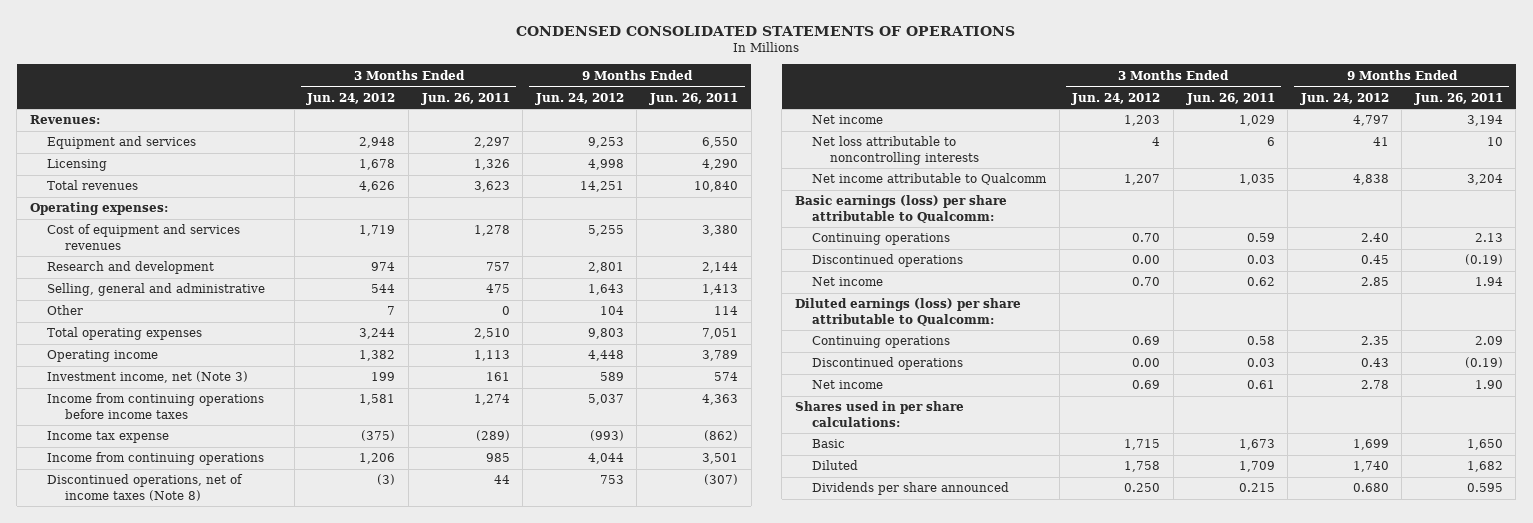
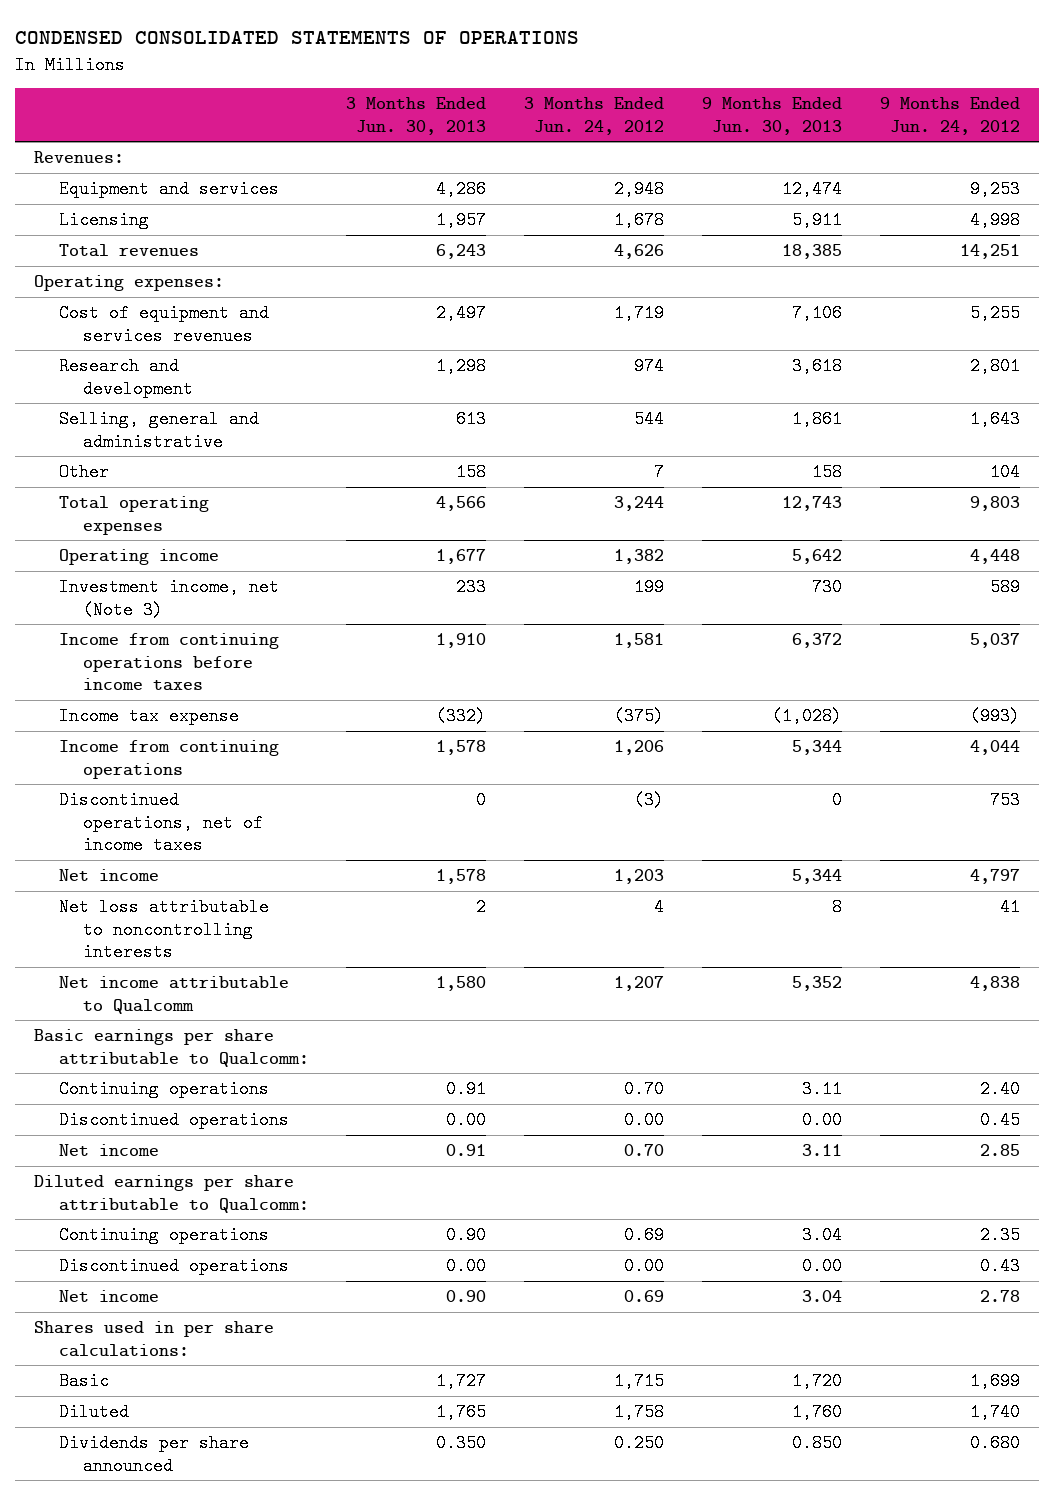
[420,92,510,105] Jun. 26, 2011 -> none
[648,92,738,105] Jun. 26, 2011 -> none
none -> [346,97,487,135] 3 Months Ended Jun. 30, 2013
none -> [701,97,842,135] 9 Months Ended Jun. 30, 2013
[47,474,244,501] Discontinued operations, net of income taxes (Note 8) -> [58,790,264,855] Discontinued operations, net of income taxes
[794,195,1007,223] Basic earnings (loss) per share attributable to Qualcomm: -> [34,1028,309,1067] Basic earnings per share attributable to Qualcomm:
[794,298,1021,326] Diluted earnings (loss) per share attributable to Qualcomm: -> [34,1174,309,1213] Diluted earnings per share attributable to Qualcomm:

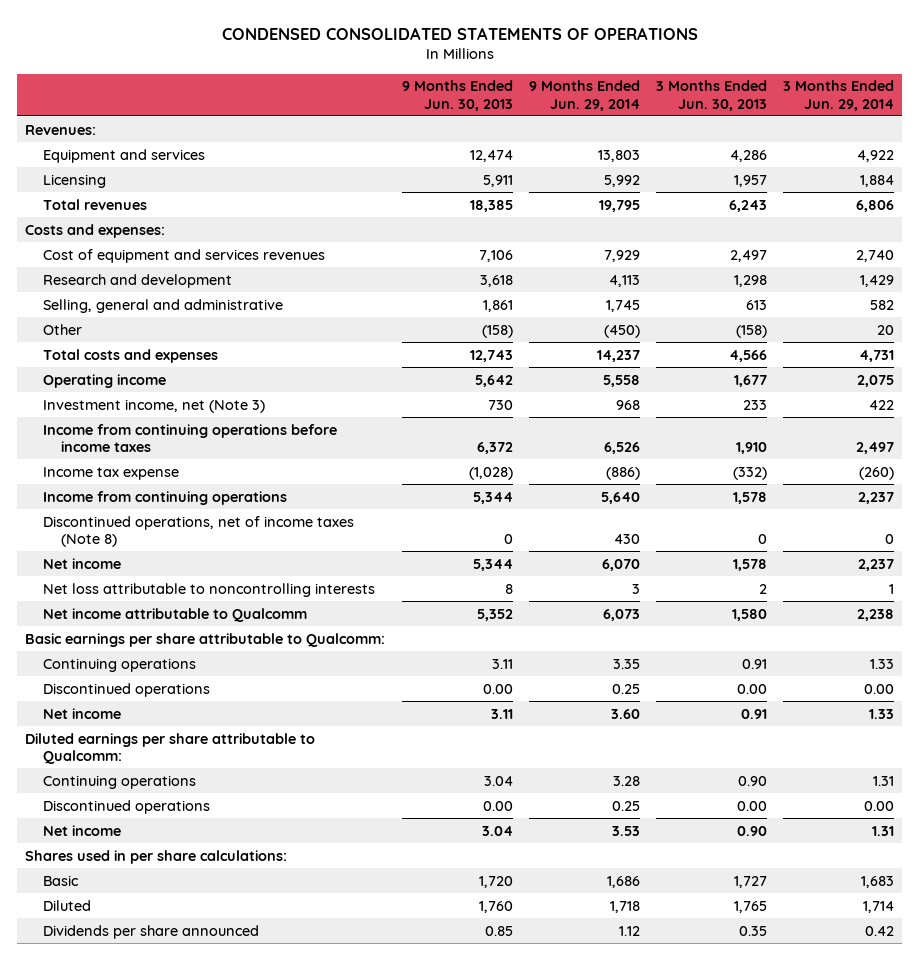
[524,97,665,135] 3 Months Ended Jun. 24, 2012 -> none
[879,97,1020,135] 9 Months Ended Jun. 24, 2012 -> none
none -> [528,80,640,111] 9 Months Ended Jun. 29, 2014
none -> [783,80,895,111] 3 Months Ended Jun. 29, 2014
[34,274,225,291] Operating expenses: -> [25,223,166,238] Costs and expenses:
[456,462,487,481] 158 -> [735,324,767,338] (158)
[811,462,842,481] 158 -> [481,324,513,338] (158)
[58,495,209,535] Total operating expenses -> [42,348,218,363] Total costs and expenses
[58,790,264,855] Discontinued operations, net of income taxes -> [42,515,354,547] Discontinued operations, net of income taxes (Note 8)
[436,1433,487,1452] 0.350 -> [738,925,767,936] 0.35
[791,1433,842,1452] 0.850 -> [484,925,513,936] 0.85

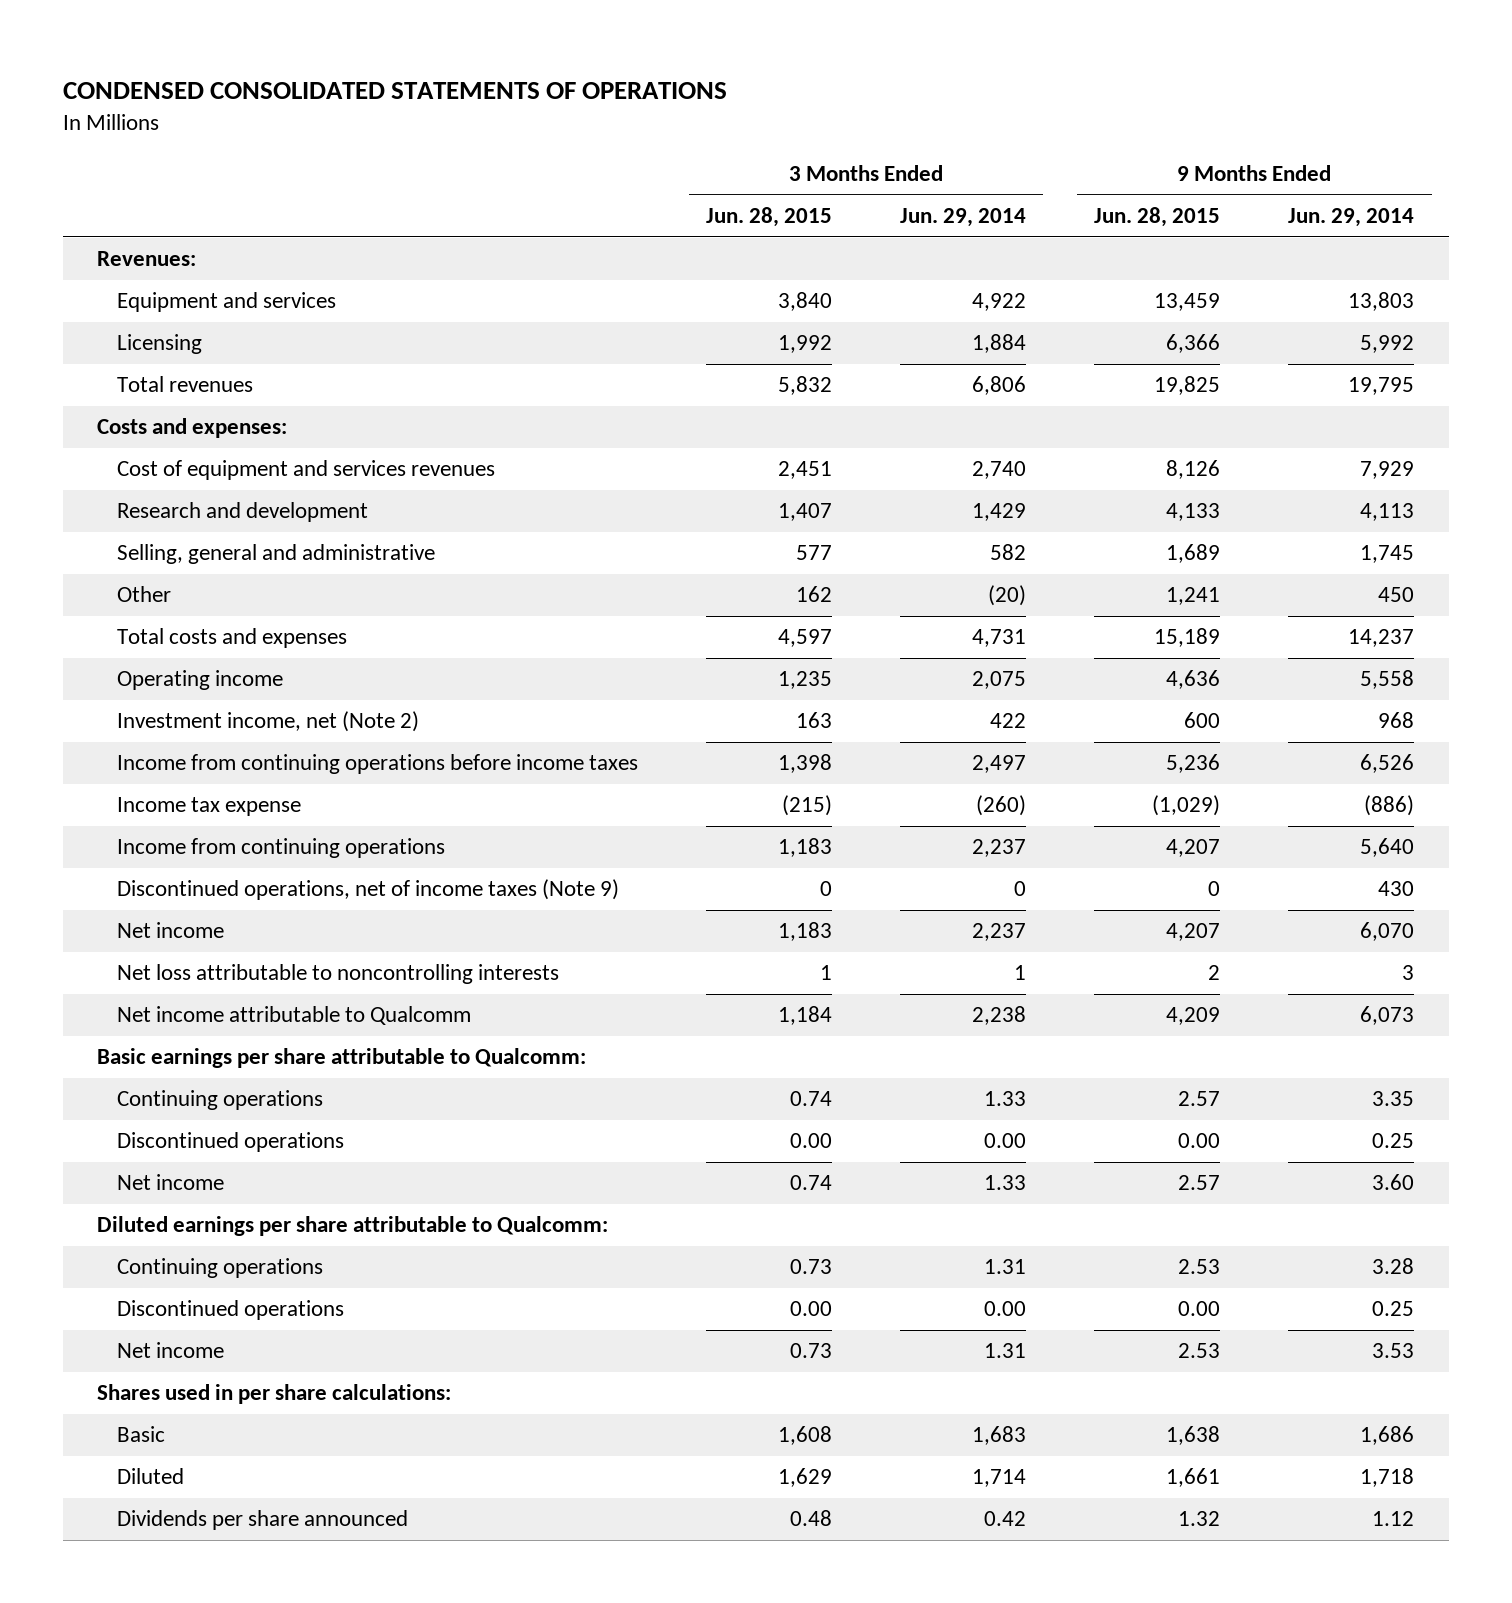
[401,80,513,111] 9 Months Ended Jun. 30, 2013 -> none
[655,80,767,111] 3 Months Ended Jun. 30, 2013 -> none
none -> [706,207,833,228] Jun. 28, 2015
none -> [1094,207,1221,228] Jun. 28, 2015
[603,324,640,338] (450) -> [1378,587,1415,603] 450
[877,324,895,335] 20 -> [988,585,1027,607] (20)
[42,398,265,413] Investment income, net (Note 3) -> [116,711,419,733] Investment income, net (Note 2)
[42,515,354,547] Discontinued operations, net of income taxes (Note 8) -> [116,879,619,901] Discontinued operations, net of income taxes (Note 9)

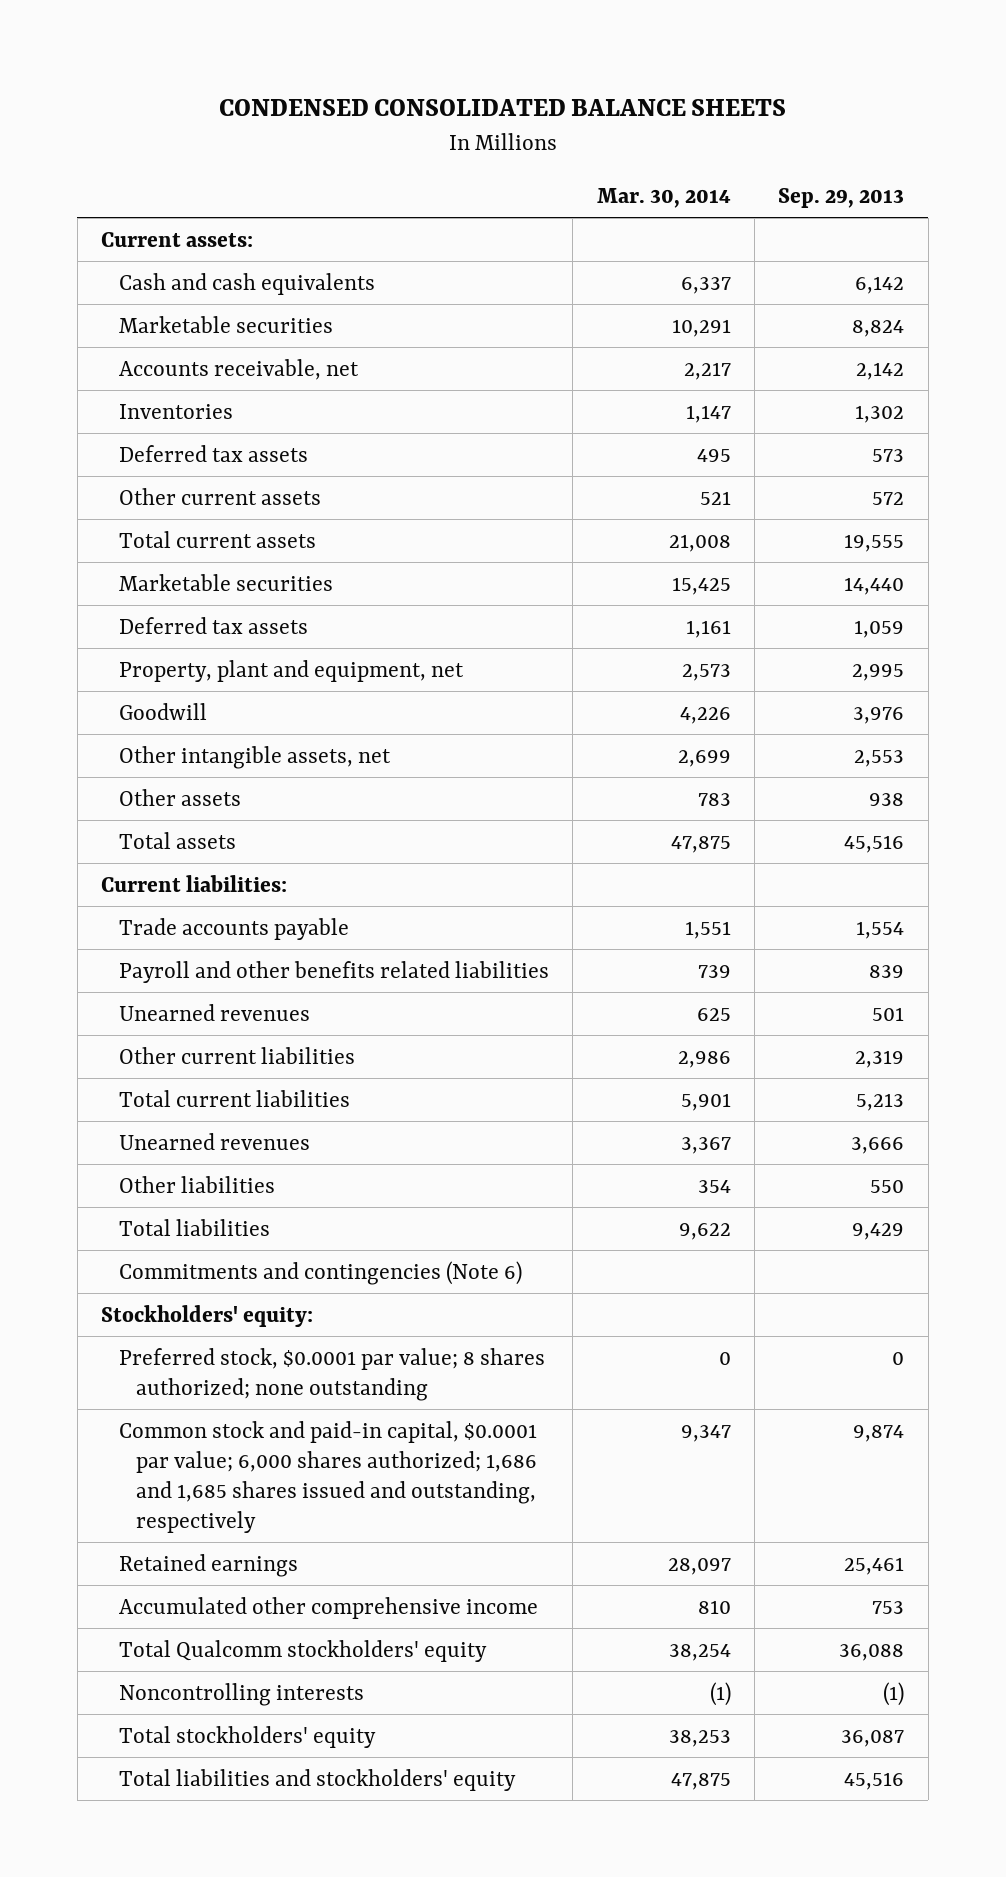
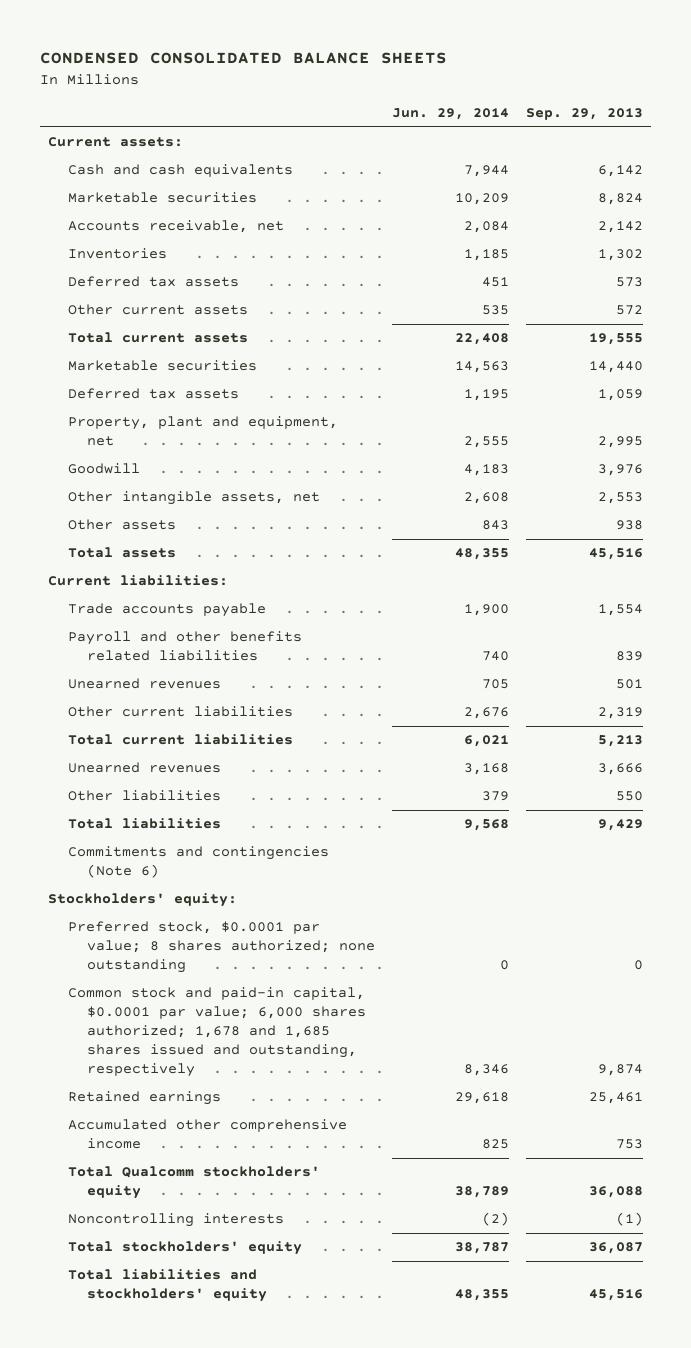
[596,188,731,209] Mar. 30, 2014 -> none
none -> [391,108,509,121] Jun. 29, 2014
[118,1420,538,1533] Common stock and paid-in capital, $0.0001 par value; 6,000 shares authorized; 1,686 and 1,685 shares issued and outstanding, respectively -> [67,987,367,1078] Common stock and paid-in capital, $0.0001 par value; 6,000 shares authorized; 1,678 and 1,685 shares issued and outstanding, respectively

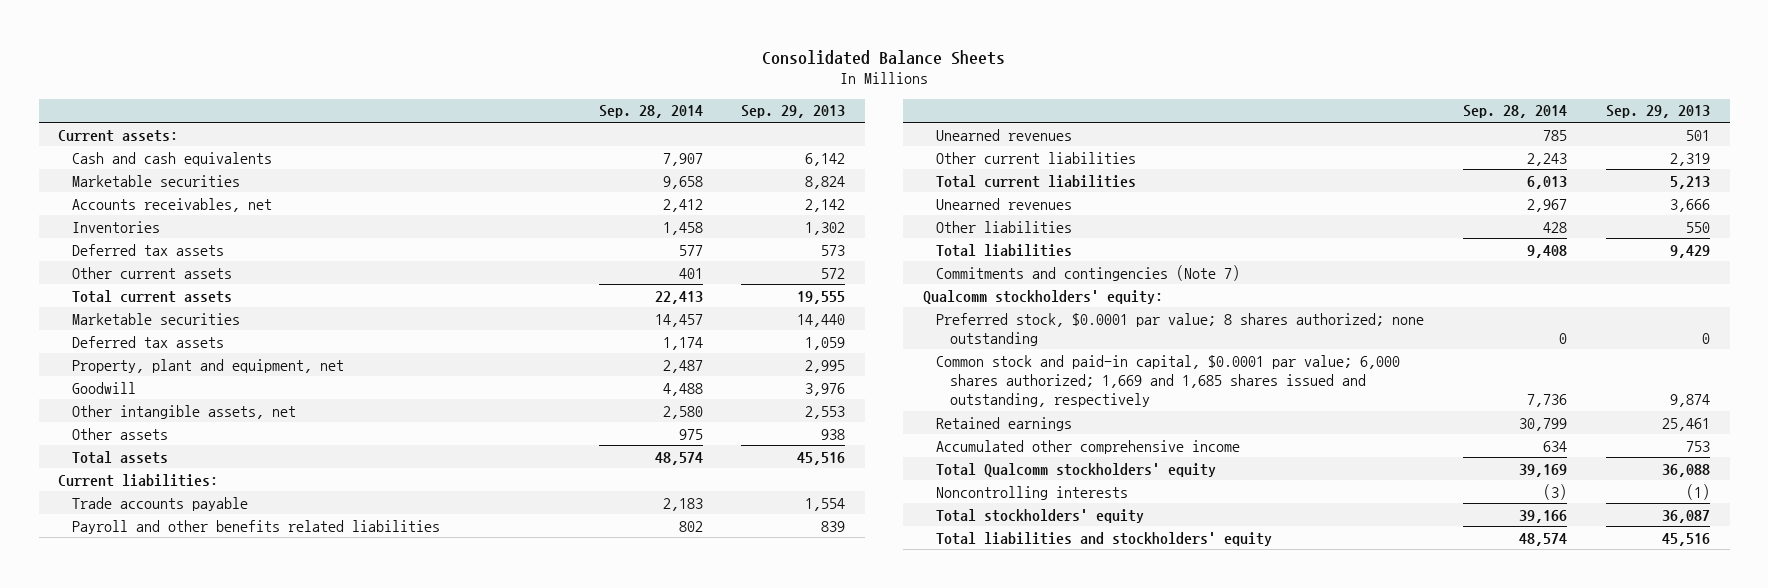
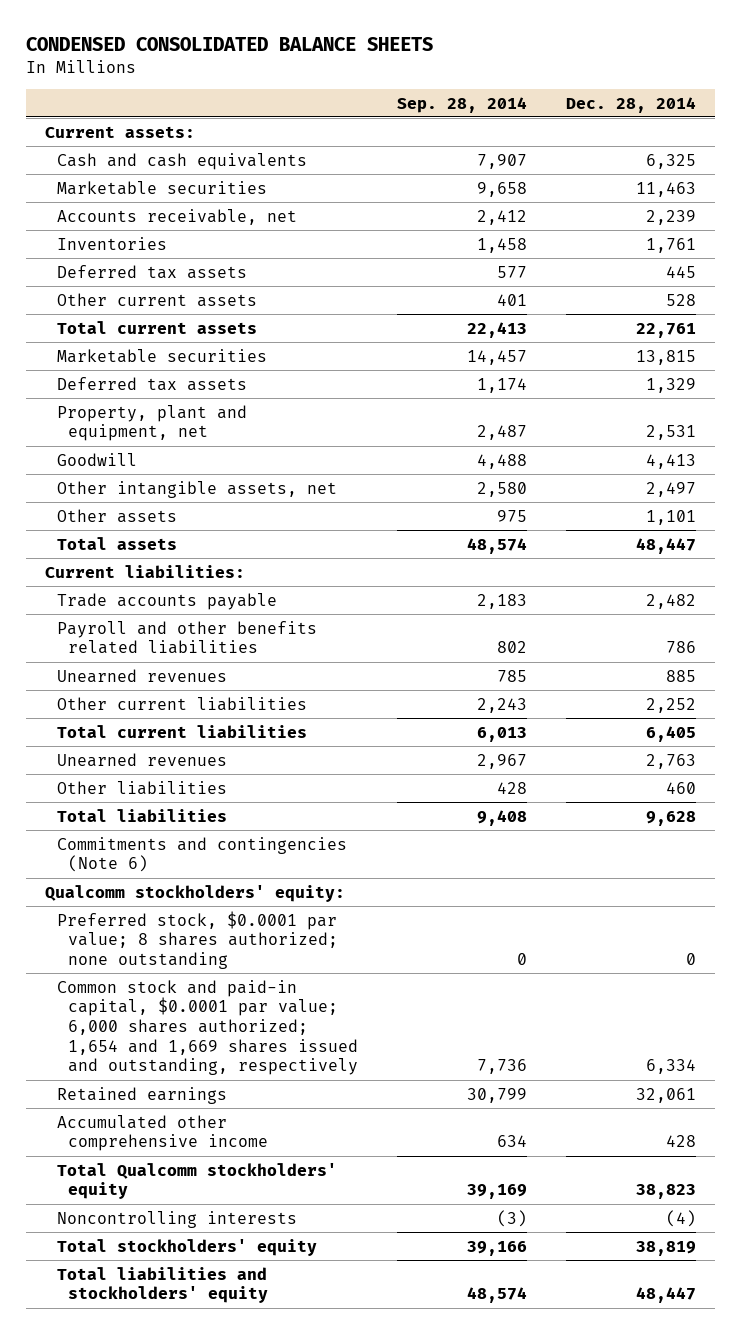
[762,49,1006,65] Consolidated Balance Sheets -> [25,36,433,51] CONDENSED CONSOLIDATED BALANCE SHEETS
[741,105,846,119] Sep. 29, 2013 -> none
none -> [565,96,696,113] Dec. 28, 2014
[71,197,272,212] Accounts receivables, net -> [56,208,297,225] Accounts receivable, net
[936,264,1241,281] Commitments and contingencies (Note 7) -> [56,836,347,873] Commitments and contingencies (Note 6)
[936,354,1401,407] Common stock and paid-in capital, $0.0001 par value; 6,000 shares authorized; 1,669 and 1,685 shares issued and outstanding, respectively -> [56,979,359,1076] Common stock and paid-in capital, $0.0001 par value; 6,000 shares authorized; 1,654 and 1,669 shares issued and outstanding, respectively

